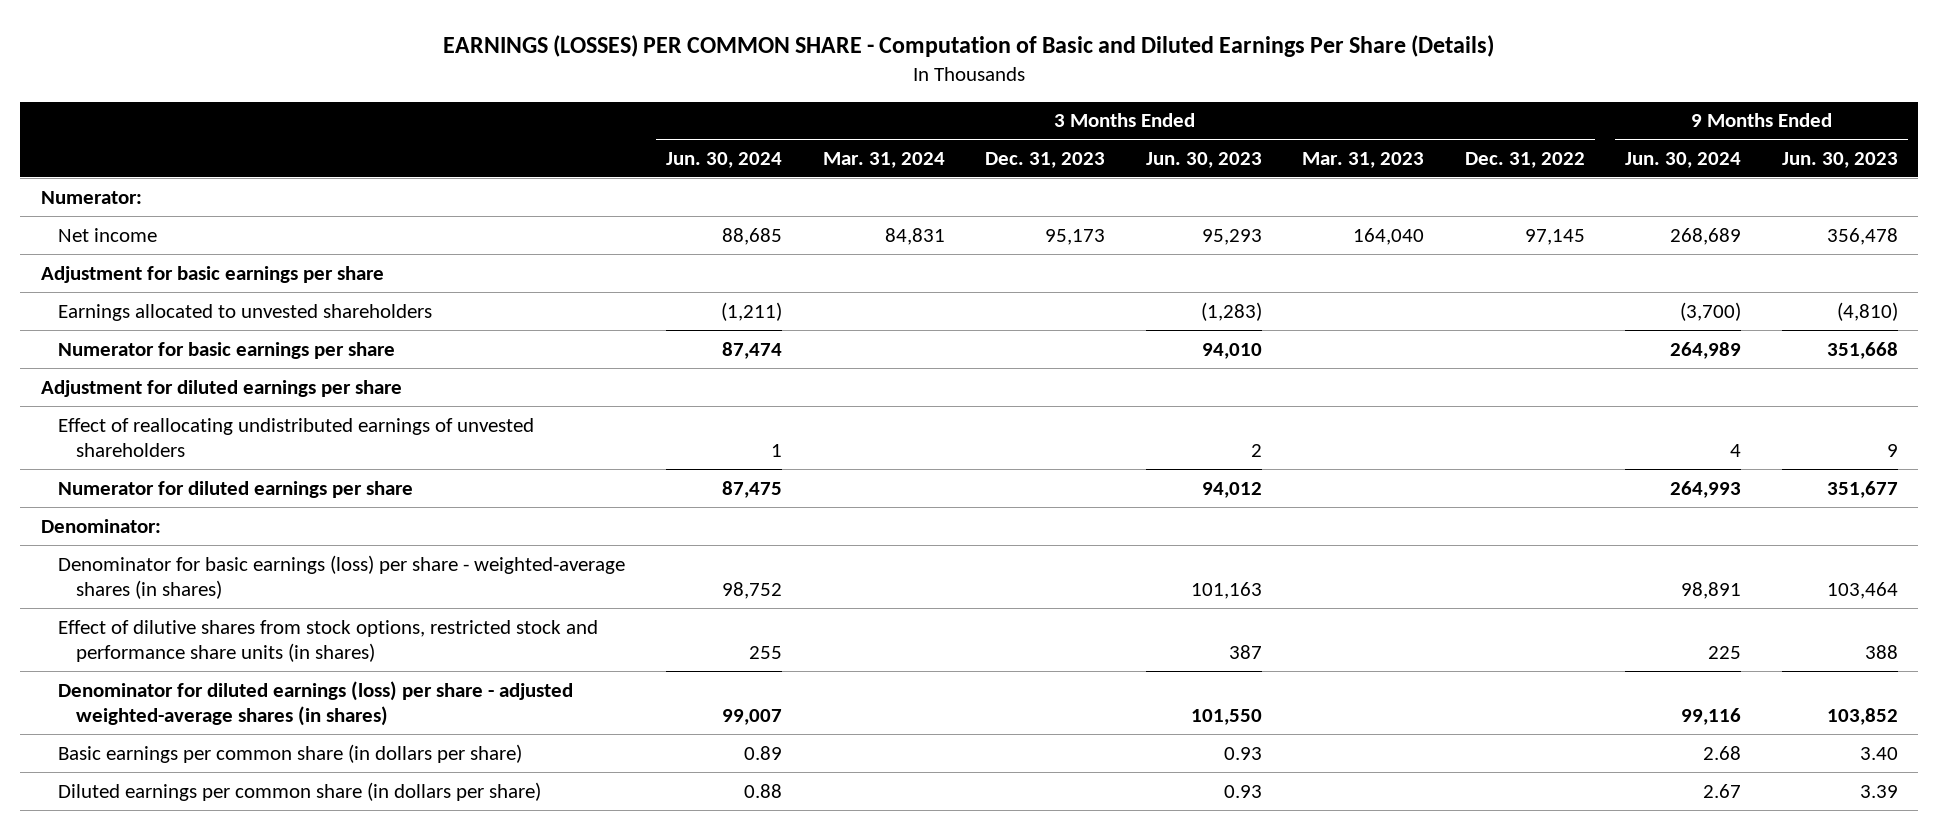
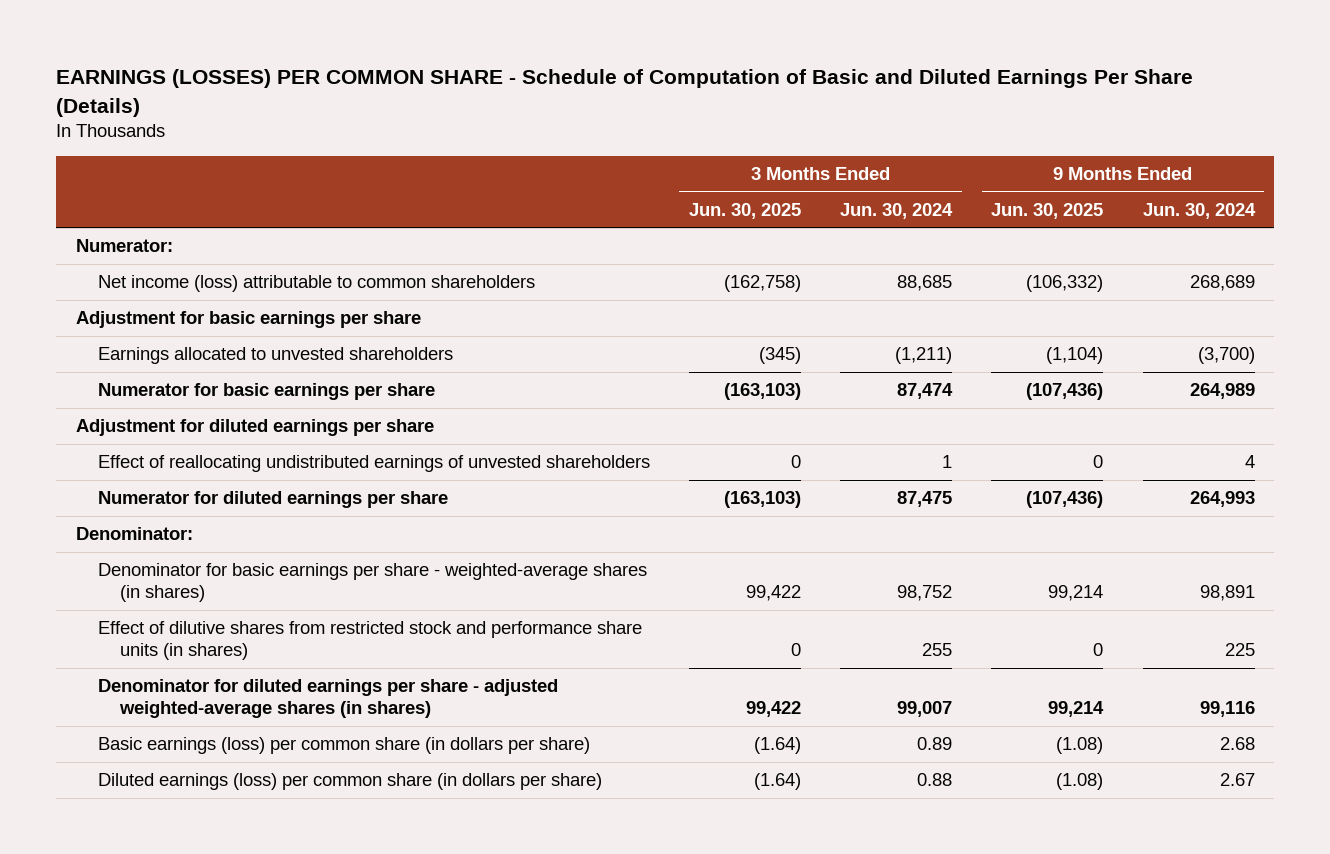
[443,34,1495,57] EARNINGS (LOSSES) PER COMMON SHARE - Computation of Basic and Diluted Earnings Per Share (Details) -> [55,69,1193,117] EARNINGS (LOSSES) PER COMMON SHARE - Schedule of Computation of Basic and Diluted Earnings Per Share (Details)
[822,151,945,168] Mar. 31, 2024 -> none
[985,151,1106,168] Dec. 31, 2023 -> none
[1145,151,1262,168] Jun. 30, 2023 -> none
[1302,151,1425,168] Mar. 31, 2023 -> none
[1464,151,1585,168] Dec. 31, 2022 -> none
[1781,151,1898,168] Jun. 30, 2023 -> none
none -> [688,202,801,219] Jun. 30, 2025
none -> [991,202,1104,219] Jun. 30, 2025
[58,227,158,242] Net income -> [97,275,535,293] Net income (loss) attributable to common shareholders
[58,554,626,600] Denominator for basic earnings (loss) per share - weighted-average shares (in shares) -> [97,563,647,603] Denominator for basic earnings per share - weighted-average shares (in shares)
[58,619,599,663] Effect of dilutive shares from stock options, restricted stock and performance share units (in shares) -> [97,621,642,661] Effect of dilutive shares from restricted stock and performance share units (in shares)
[58,680,574,727] Denominator for diluted earnings (loss) per share - adjusted weighted-average shares (in shares) -> [97,679,558,719] Denominator for diluted earnings per share - adjusted weighted-average shares (in shares)
[58,743,523,763] Basic earnings per common share (in dollars per share) -> [97,737,590,755] Basic earnings (loss) per common share (in dollars per share)
[58,781,542,801] Diluted earnings per common share (in dollars per share) -> [97,773,602,791] Diluted earnings (loss) per common share (in dollars per share)

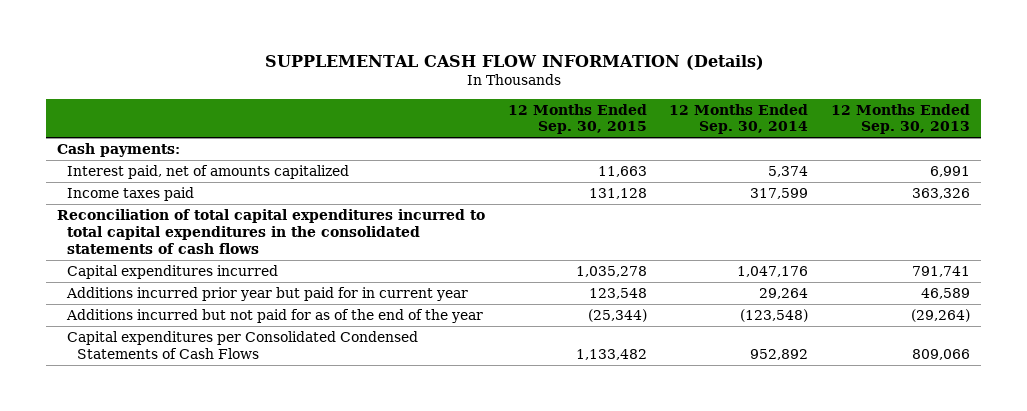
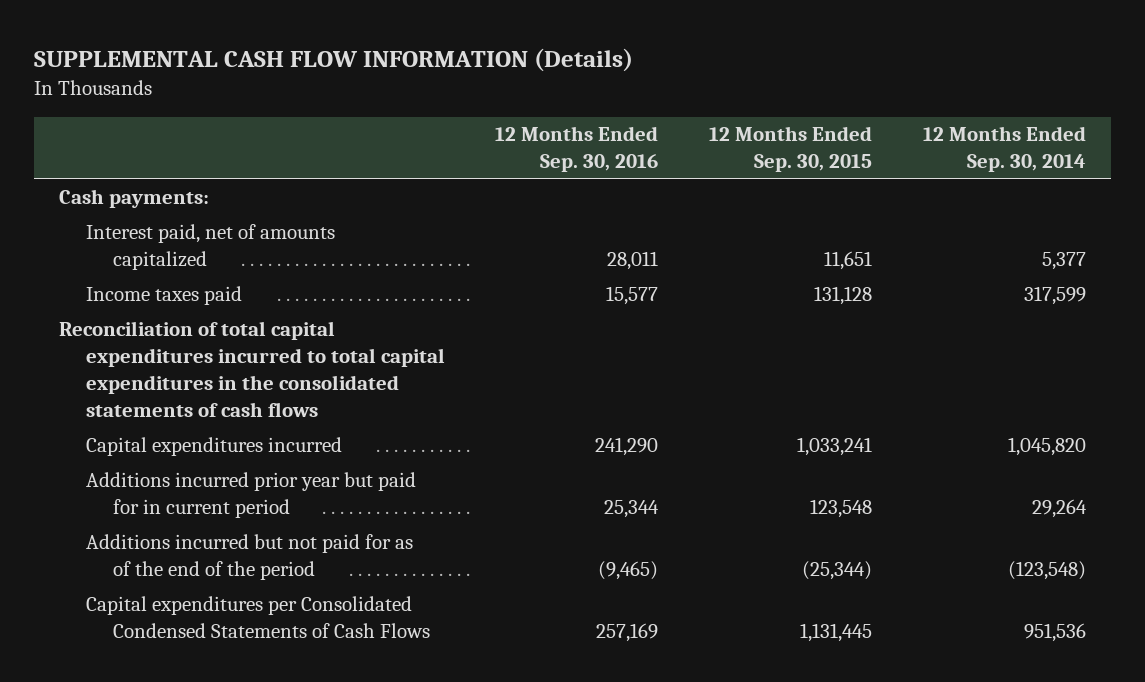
[830,103,970,135] 12 Months Ended Sep. 30, 2013 -> none
none -> [495,126,659,173] 12 Months Ended Sep. 30, 2016
[597,165,647,177] 11,663 -> [823,250,872,270] 11,651
[768,165,809,177] 5,374 -> [1041,251,1086,270] 5,377
[575,265,647,277] 1,035,278 -> [796,436,872,456] 1,033,241
[737,265,809,277] 1,047,176 -> [1007,436,1086,456] 1,045,820
[66,286,469,301] Additions incurred prior year but paid for in current year -> [85,471,416,518] Additions incurred prior year but paid for in current period
[66,308,484,323] Additions incurred but not paid for as of the end of the year -> [85,533,413,580] Additions incurred but not paid for as of the end of the period
[575,348,647,360] 1,133,482 -> [799,622,872,642] 1,131,445
[750,348,809,360] 952,892 -> [1023,622,1086,642] 951,536

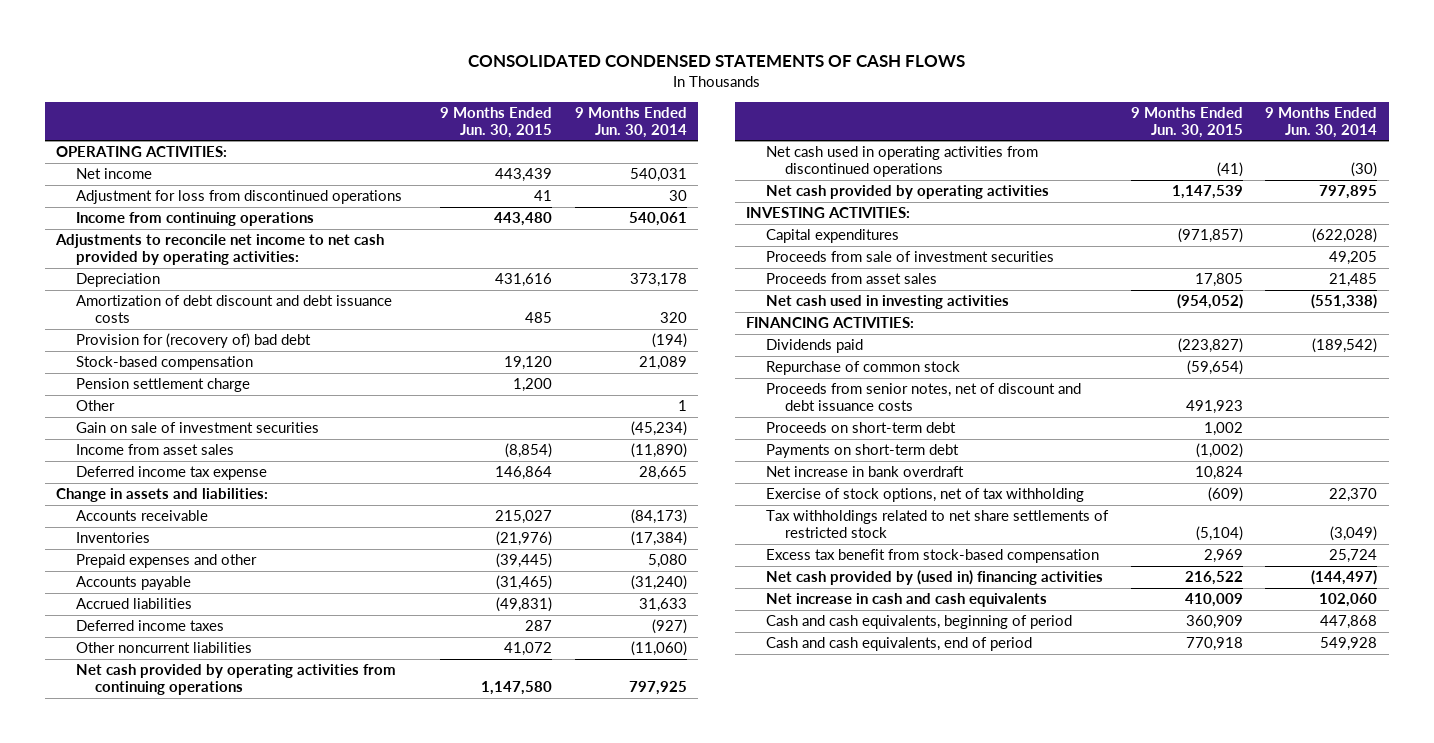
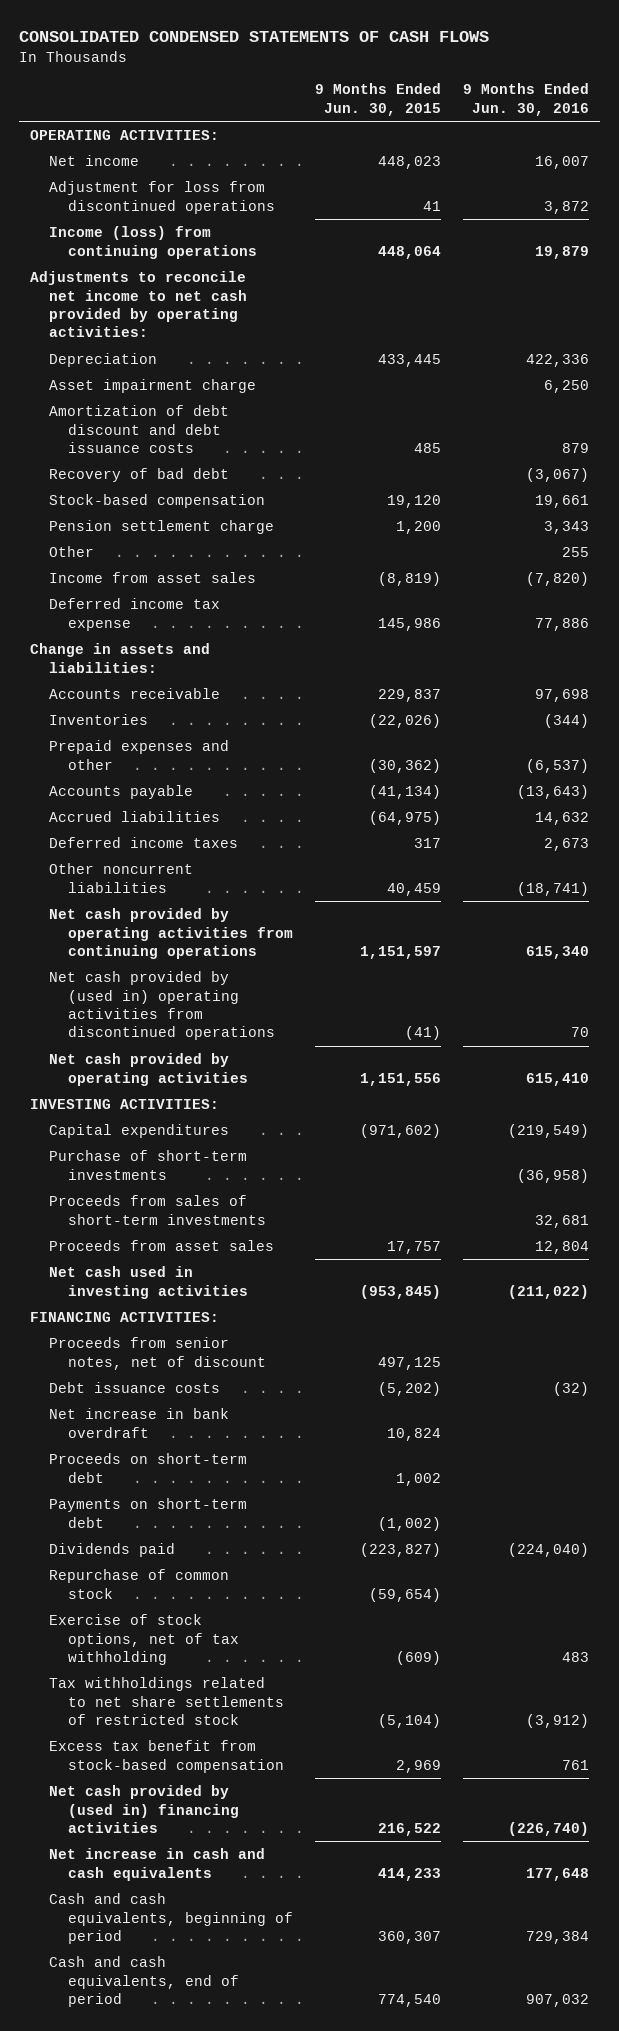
[575,106,688,138] 9 Months Ended Jun. 30, 2014 -> none
none -> [462,83,589,116] 9 Months Ended Jun. 30, 2016
[495,168,553,183] 443,439 -> [377,156,441,170] 448,023
[75,212,314,227] Income from continuing operations -> [48,226,257,259] Income (loss) from continuing operations
[494,212,553,227] 443,480 -> [377,245,441,259] 448,064
[495,273,553,288] 431,616 -> [377,354,441,368] 433,445
none -> [48,379,256,394] Asset impairment charge
[75,333,311,349] Provision for (recovery of) bad debt -> [48,468,229,483] Recovery of bad debt
[75,422,319,434] Gain on sale of investment securities -> none
[505,443,553,459] (8,854) -> [377,572,441,587] (8,819)
[495,466,553,481] 146,864 -> [377,617,441,631] 145,986
[495,510,553,525] 215,027 -> [377,689,441,703] 229,837
[496,531,553,547] (21,976) -> [368,714,441,729] (22,026)
[496,553,553,569] (39,445) -> [368,758,441,773] (30,362)
[496,575,553,591] (31,465) -> [368,785,441,800] (41,134)
[496,597,553,613] (49,831) -> [368,811,441,826] (64,975)
[525,620,553,632] 287 -> [413,838,441,849] 317
[504,642,553,657] 41,072 -> [386,882,441,896] 40,459
[481,681,553,696] 1,147,580 -> [359,946,441,960] 1,151,597
[765,146,1038,178] Net cash used in operating activities from discontinued operations -> [48,971,275,1041] Net cash provided by (used in) operating activities from discontinued operations
[1171,185,1243,200] 1,147,539 -> [359,1072,441,1086] 1,151,556
[765,251,1054,263] Proceeds from sale of investment securities -> none
[1177,228,1243,244] (971,857) -> [359,1124,441,1139] (971,602)
none -> [48,1150,247,1180] Purchase of short-term investments
none -> [48,1195,266,1225] Proceeds from sales of short-term investments
[1194,273,1243,288] 17,805 -> [386,1241,441,1255] 17,757
[1176,294,1243,310] (954,052) -> [359,1284,441,1299] (953,845)
[765,383,1081,412] Proceeds from senior notes, net of discount and debt issuance costs -> [48,1337,266,1370] Proceeds from senior notes, net of discount
[1185,400,1243,415] 491,923 -> [377,1356,441,1370] 497,125
none -> [48,1382,220,1394] Debt issuance costs
[765,466,964,478] Net increase in bank overdraft -> [48,1408,229,1438] Net increase in bank overdraft
[765,339,863,354] Dividends paid -> [48,1543,175,1558] Dividends paid
[765,361,960,376] Repurchase of common stock -> [48,1569,229,1599] Repurchase of common stock
[1184,593,1243,608] 410,009 -> [377,1867,441,1881] 414,233
[1185,615,1243,630] 360,909 -> [377,1931,441,1945] 360,307
[1185,637,1243,652] 770,918 -> [377,1994,441,2008] 774,540

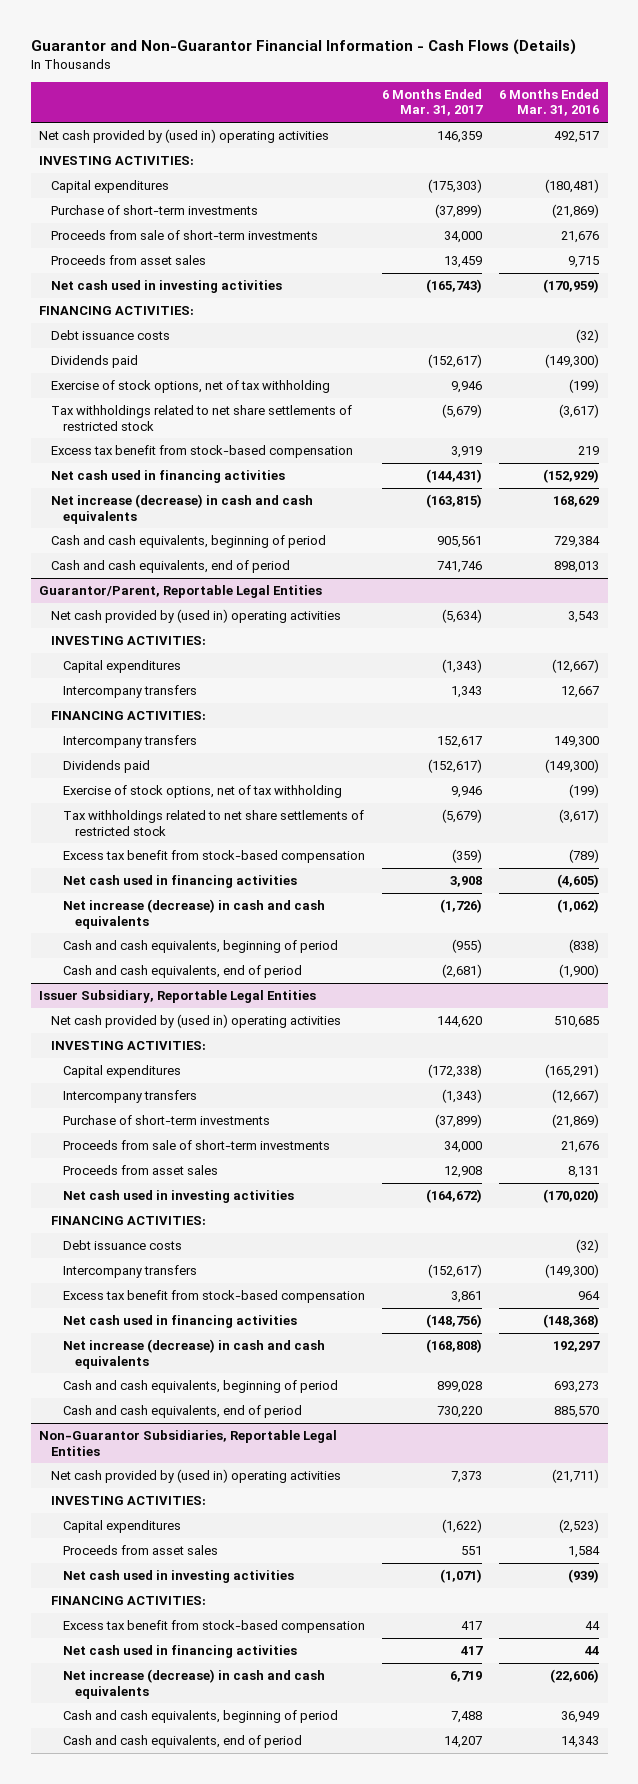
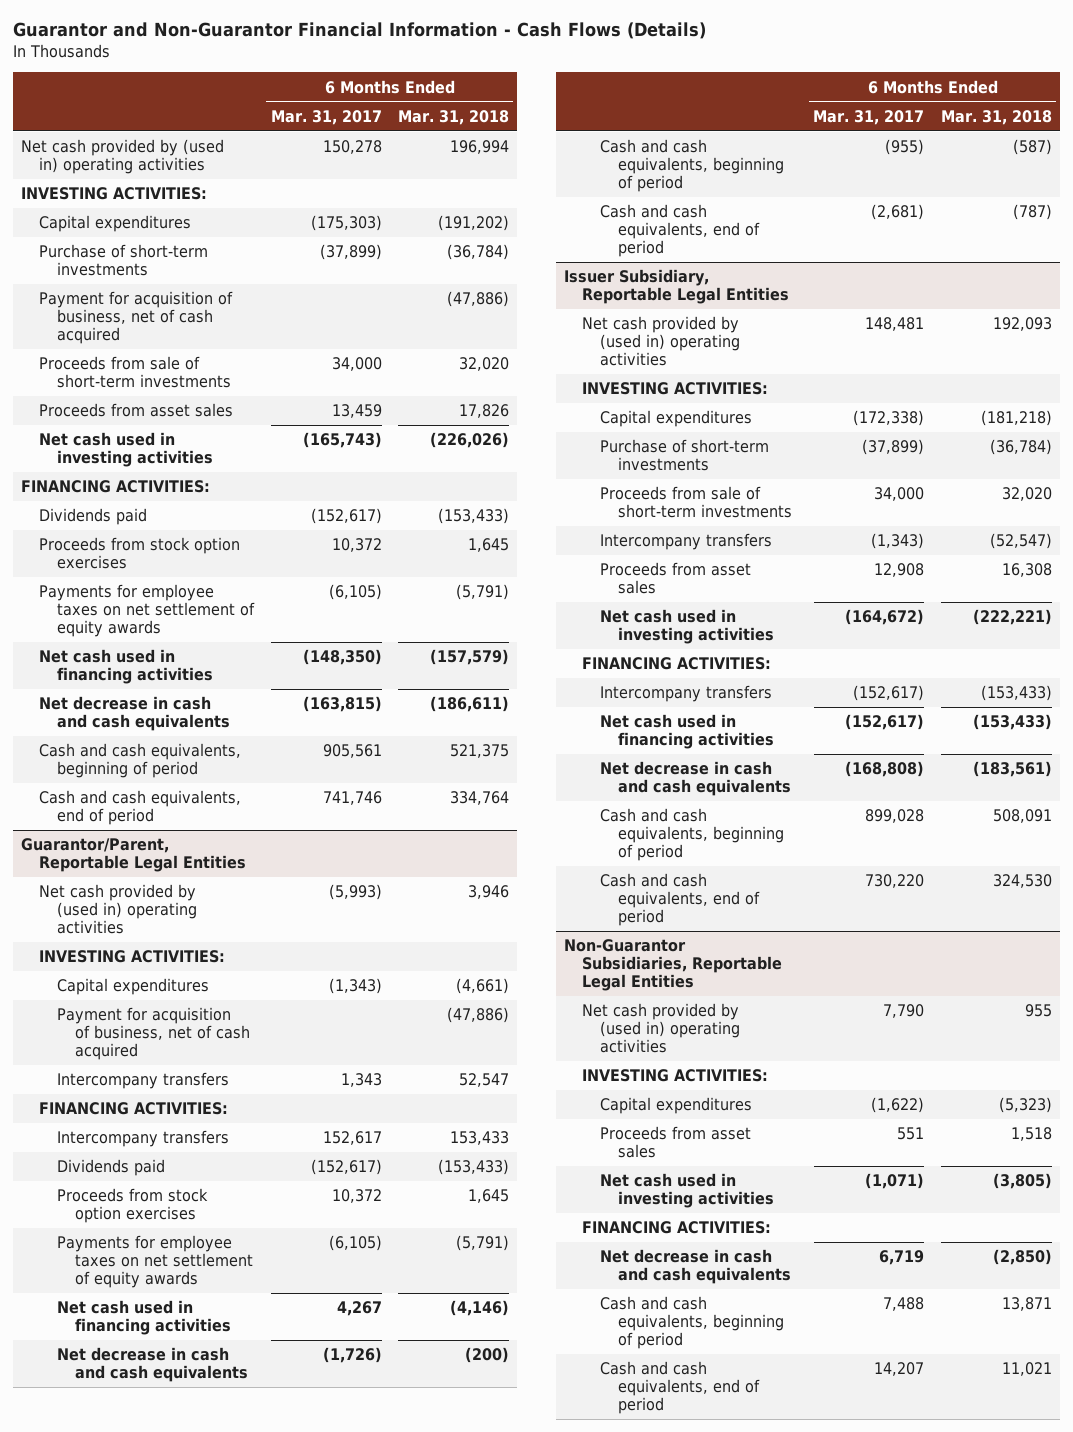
[499,88,600,117] 6 Months Ended Mar. 31, 2016 -> none
none -> [398,109,510,125] Mar. 31, 2018
[437,131,483,144] 146,359 -> [322,140,382,155] 150,278
none -> [38,291,233,344] Payment for acquisition of business, net of cash acquired
[51,330,171,341] Debt issuance costs -> none
[51,380,331,394] Exercise of stock options, net of tax withholding -> none
[51,445,354,459] Excess tax benefit from stock-based compensation -> none
none -> [38,537,240,569] Proceeds from stock option exercises
[51,405,353,431] Tax withholdings related to net share settlements of restricted stock -> [38,584,256,637] Payments for employee taxes on net settlement of equity awards
[442,404,483,419] (5,679) -> [328,584,382,601] (6,105)
[426,469,483,484] (144,431) -> [302,649,382,666] (148,350)
[51,494,314,524] Net increase (decrease) in cash and cash equivalents -> [38,696,231,731] Net decrease in cash and cash equivalents
[442,609,483,624] (5,634) -> [328,884,382,901] (5,993)
none -> [57,1007,251,1060] Payment for acquisition of business, net of cash acquired
[63,785,343,799] Exercise of stock options, net of tax withholding -> none
[63,850,366,864] Excess tax benefit from stock-based compensation -> none
none -> [57,1188,209,1223] Proceeds from stock option exercises
[63,810,365,836] Tax withholdings related to net share settlements of restricted stock -> [57,1235,254,1288] Payments for employee taxes on net settlement of equity awards
[442,809,483,824] (5,679) -> [328,1235,382,1252] (6,105)
[450,876,483,888] 3,908 -> [336,1301,382,1317] 4,267
[63,899,326,929] Net increase (decrease) in cash and cash equivalents -> [57,1347,249,1382] Net decrease in cash and cash equivalents
[437,1016,483,1029] 144,620 -> [865,317,925,332] 148,481
[63,1090,198,1104] Intercompany transfers -> [599,533,772,551] Intercompany transfers
[63,1240,183,1251] Debt issuance costs -> none
[63,1290,366,1304] Excess tax benefit from stock-based compensation -> none
[426,1314,483,1329] (148,756) -> [845,714,925,731] (152,617)
[63,1339,326,1369] Net increase (decrease) in cash and cash equivalents -> [599,761,792,796] Net decrease in cash and cash equivalents
[451,1471,483,1484] 7,373 -> [883,1004,925,1019] 7,790
[63,1620,366,1634] Excess tax benefit from stock-based compensation -> none
[63,1645,298,1659] Net cash used in financing activities -> none
[63,1669,326,1699] Net increase (decrease) in cash and cash equivalents -> [599,1249,792,1284] Net decrease in cash and cash equivalents

